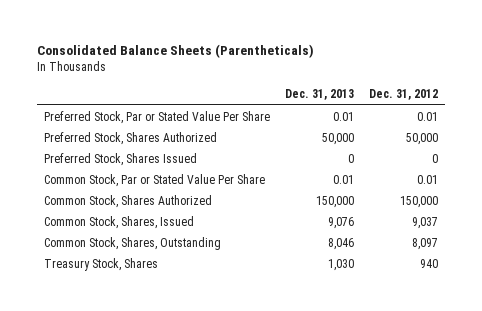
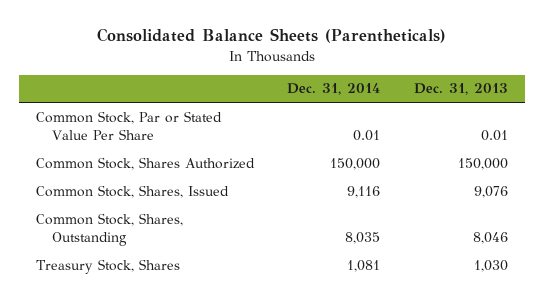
[368,89,438,101] Dec. 31, 2012 -> none
none -> [287,83,381,96] Dec. 31, 2014
[44,110,271,124] Preferred Stock, Par or Stated Value Per Share -> none
[44,131,218,145] Preferred Stock, Shares Authorized -> none
[44,152,198,166] Preferred Stock, Shares Issued -> none

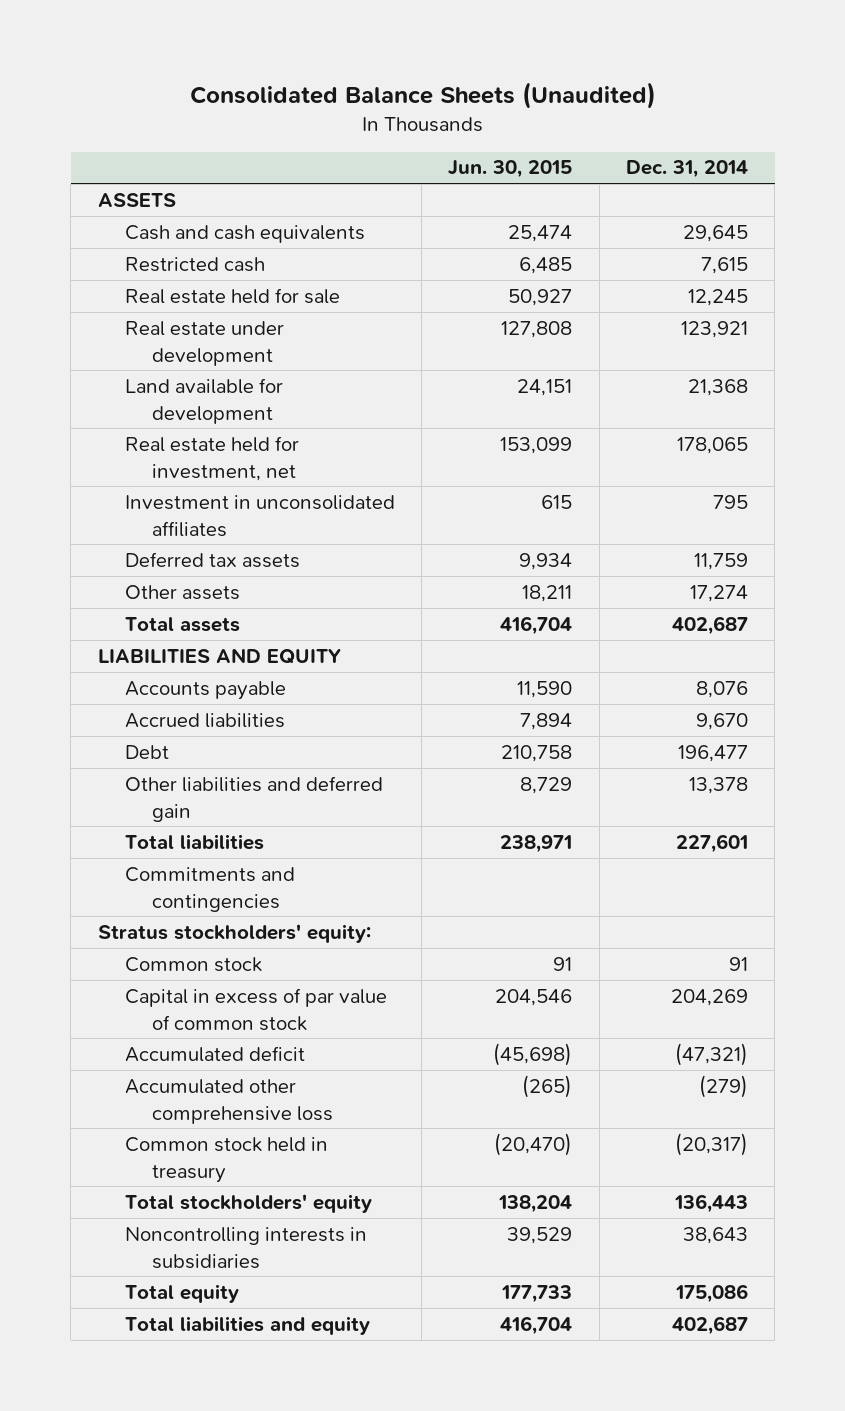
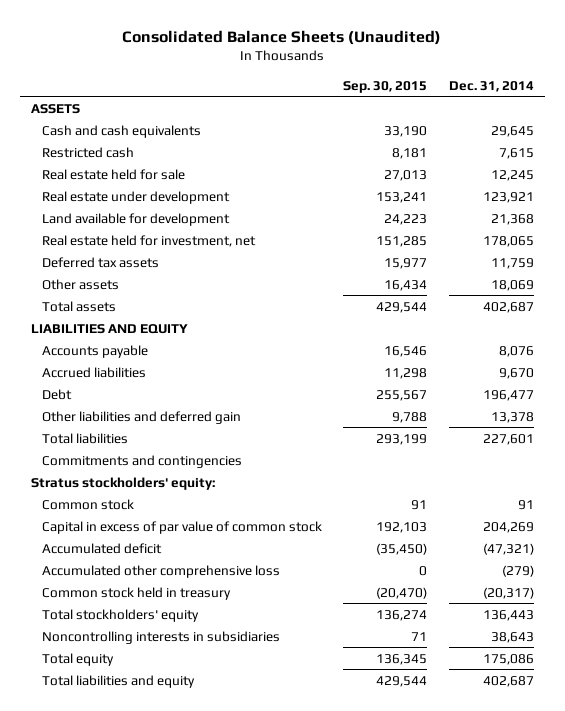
[448,160,573,179] Jun. 30, 2015 -> none
none -> [343,80,428,93] Sep. 30, 2015
[124,494,395,537] Investment in unconsolidated affiliates -> none
[689,584,748,602] 17,274 -> [490,279,534,291] 18,069

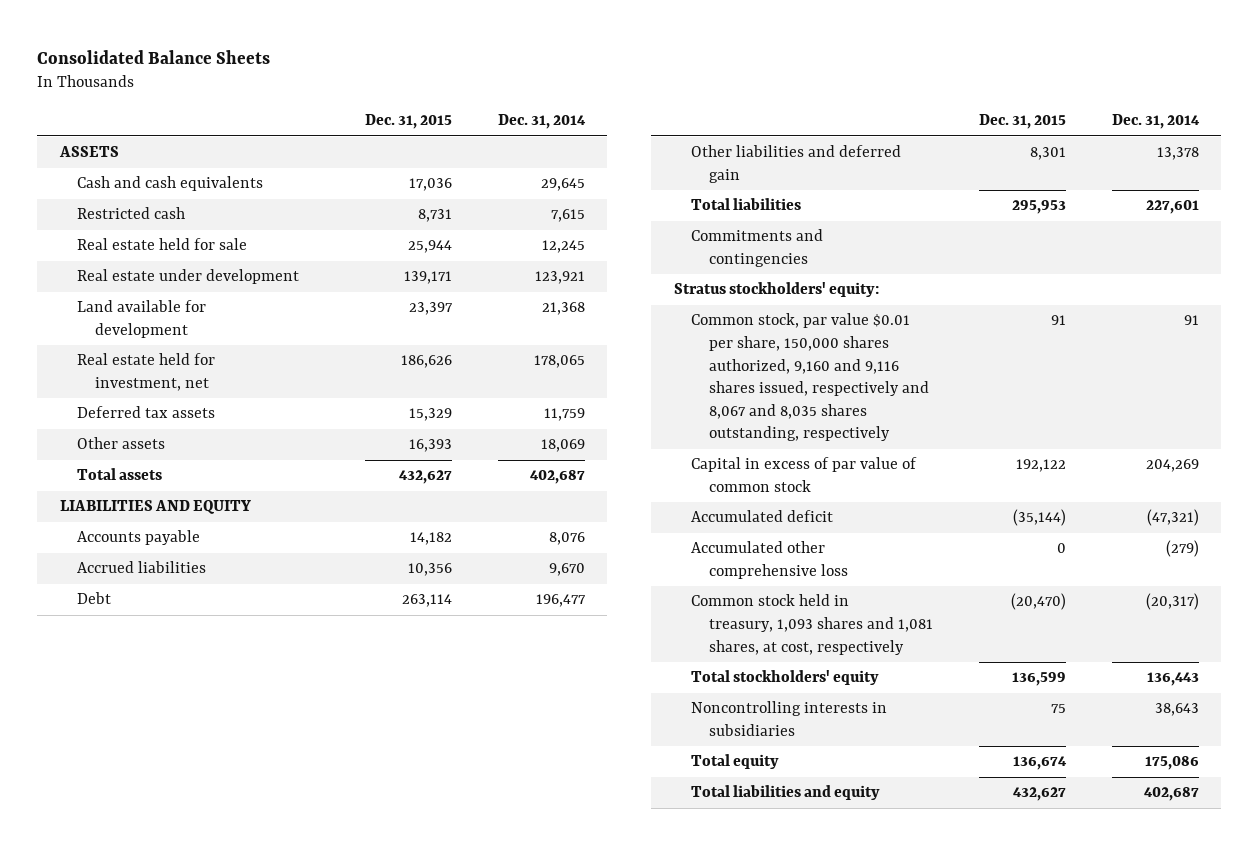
[122,29,442,45] Consolidated Balance Sheets (Unaudited) -> [36,49,270,64] Consolidated Balance Sheets
[343,80,428,93] Sep. 30, 2015 -> none
none -> [364,114,452,130] Dec. 31, 2015
[41,498,134,510] Common stock -> [691,313,930,442] Common stock, par value $0.01 per share, 150,000 shares authorized, 9,160 and 9,116 shares issued, respectively and 8,067 and 8,035 shares outstanding, respectively
[41,586,231,600] Common stock held in treasury -> [691,594,934,655] Common stock held in treasury, 1,093 shares and 1,081 shares, at cost, respectively

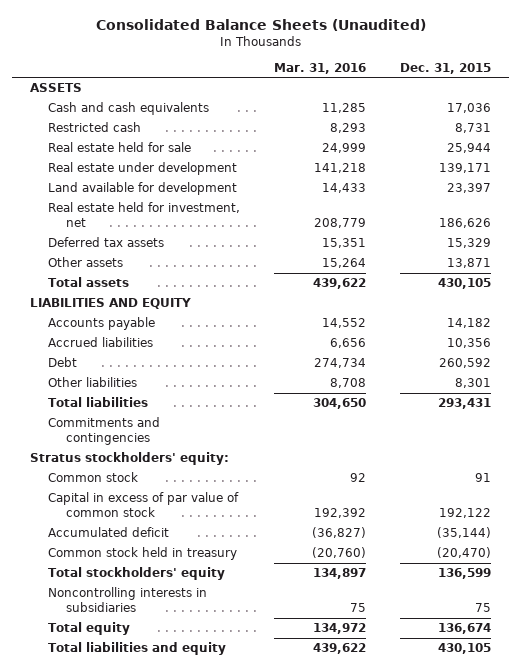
[36,49,270,64] Consolidated Balance Sheets -> [95,19,426,32] Consolidated Balance Sheets (Unaudited)
[497,114,586,130] Dec. 31, 2014 -> none
none -> [274,62,367,74] Mar. 31, 2016
[408,439,452,453] 16,393 -> [447,258,492,269] 13,871
[398,470,452,485] 432,627 -> [438,278,492,290] 430,105
[401,594,452,608] 263,114 -> [439,358,492,369] 260,592
[691,145,902,183] Other liabilities and deferred gain -> [47,377,137,388] Other liabilities
[1011,200,1066,215] 295,953 -> [438,398,492,410] 293,431
[691,313,930,442] Common stock, par value $0.01 per share, 150,000 shares authorized, 9,160 and 9,116 shares issued, respectively and 8,067 and 8,035 shares outstanding, respectively -> [47,472,138,483] Common stock
[691,541,849,579] Accumulated other comprehensive loss -> none
[691,594,934,655] Common stock held in treasury, 1,093 shares and 1,081 shares, at cost, respectively -> [47,547,237,561] Common stock held in treasury
[1012,787,1066,802] 432,627 -> [438,643,492,655] 430,105

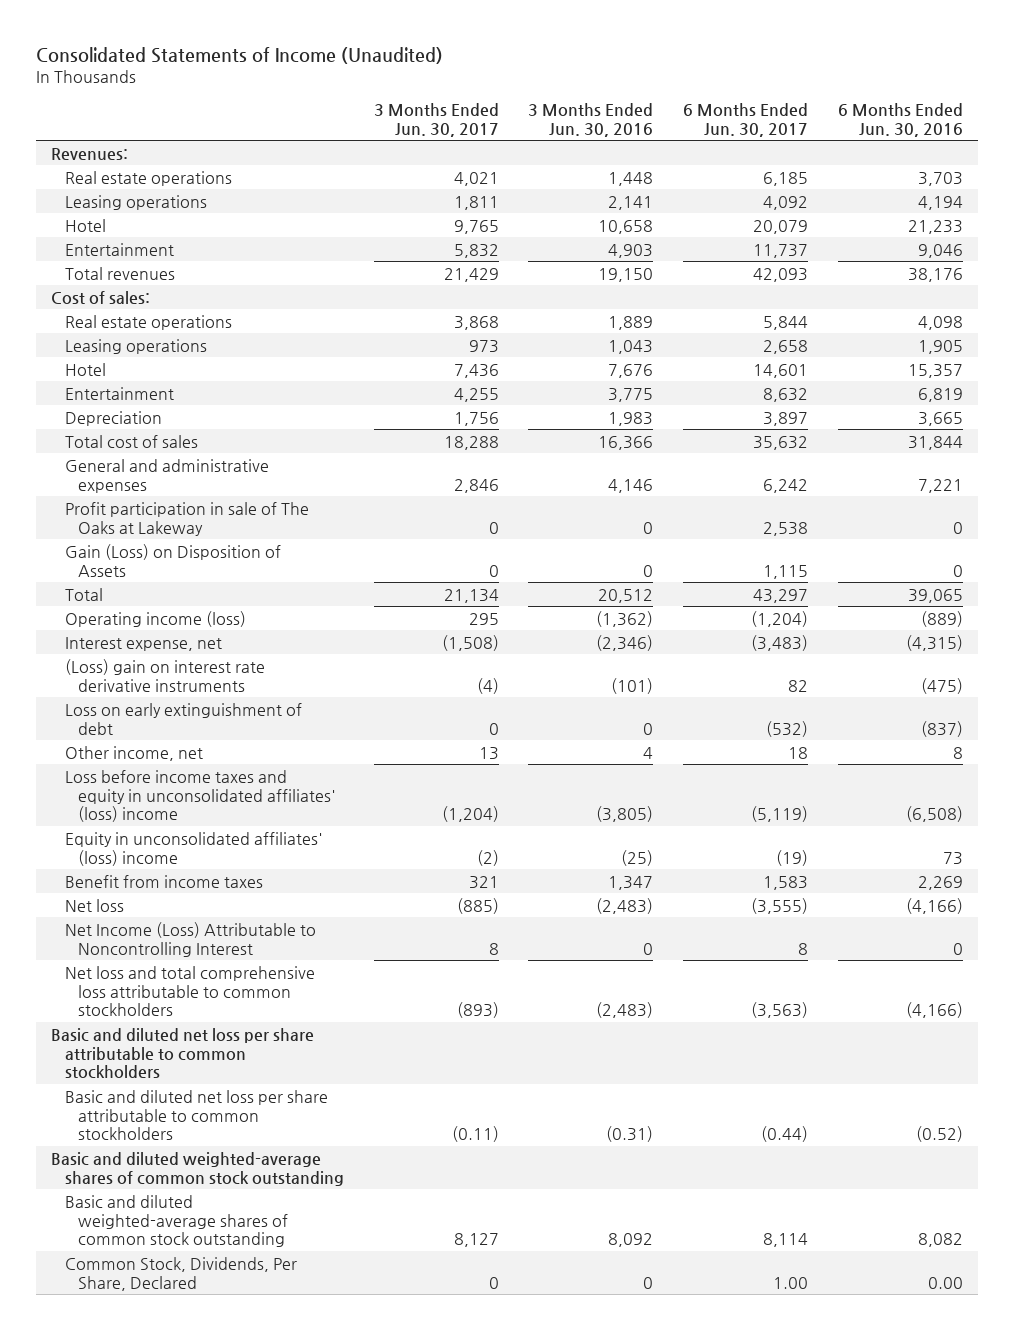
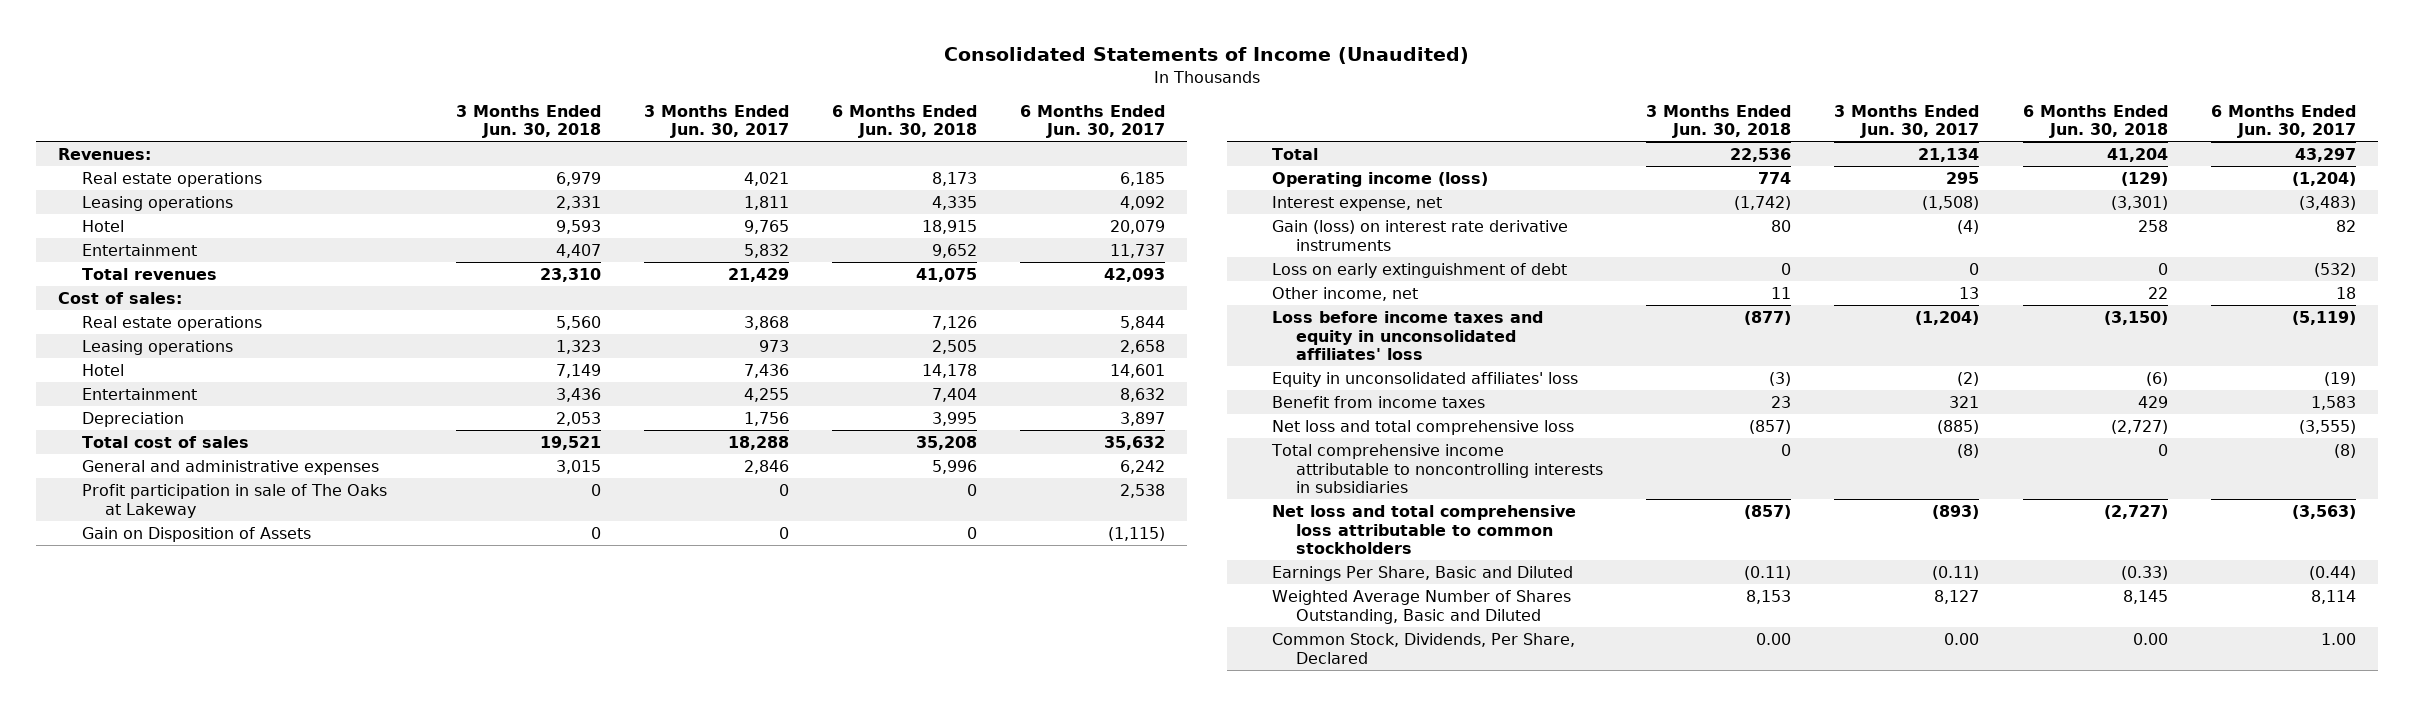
[528,102,654,137] 3 Months Ended Jun. 30, 2016 -> none
[837,102,963,137] 6 Months Ended Jun. 30, 2016 -> none
none -> [455,104,601,139] 3 Months Ended Jun. 30, 2018
none -> [832,104,978,139] 6 Months Ended Jun. 30, 2018
[64,543,281,577] Gain (Loss) on Disposition of Assets -> [81,526,311,542] Gain on Disposition of Assets
[763,564,809,579] 1,115 -> [1108,526,1166,541] (1,115)
[64,658,265,692] (Loss) gain on interest rate derivative instruments -> [1272,219,1569,251] Gain (loss) on interest rate derivative instruments
[64,769,337,823] Loss before income taxes and equity in unconsolidated affiliates' (loss) income -> [1272,310,1544,361] Loss before income taxes and equity in unconsolidated affiliates' loss
[64,831,323,866] Equity in unconsolidated affiliates' (loss) income -> [1272,371,1579,387] Equity in unconsolidated affiliates' loss
[64,898,124,912] Net loss -> [1272,419,1575,435] Net loss and total comprehensive loss
[64,921,316,957] Net Income (Loss) Attributable to Noncontrolling Interest -> [1271,443,1604,494] Total comprehensive income attributable to noncontrolling interests in subsidiaries
[488,942,499,955] 8 -> [1957,443,1980,458] (8)
[798,942,809,955] 8 -> [2333,443,2356,458] (8)
[51,1027,315,1080] Basic and diluted net loss per share attributable to common stockholders -> none
[51,1151,344,1186] Basic and diluted weighted-average shares of common stock outstanding -> none
[64,1089,328,1141] Basic and diluted net loss per share attributable to common stockholders -> [1272,565,1574,581] Earnings Per Share, Basic and Diluted
[64,1194,289,1248] Basic and diluted weighted-average shares of common stock outstanding -> [1272,589,1572,624] Weighted Average Number of Shares Outstanding, Basic and Diluted
[488,1276,499,1289] 0 -> [1944,632,1980,645] 0.00

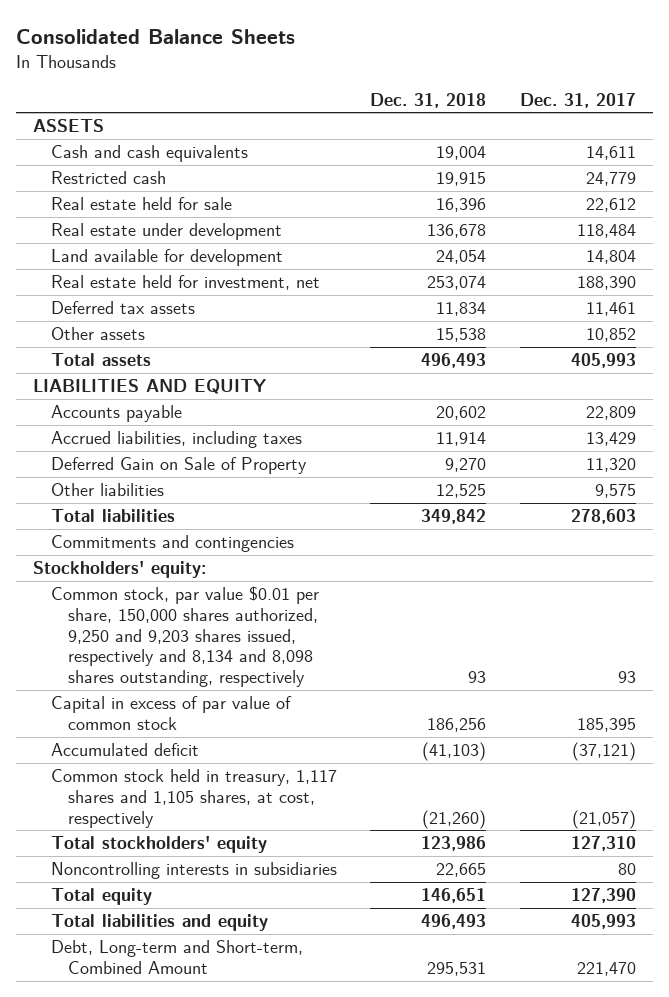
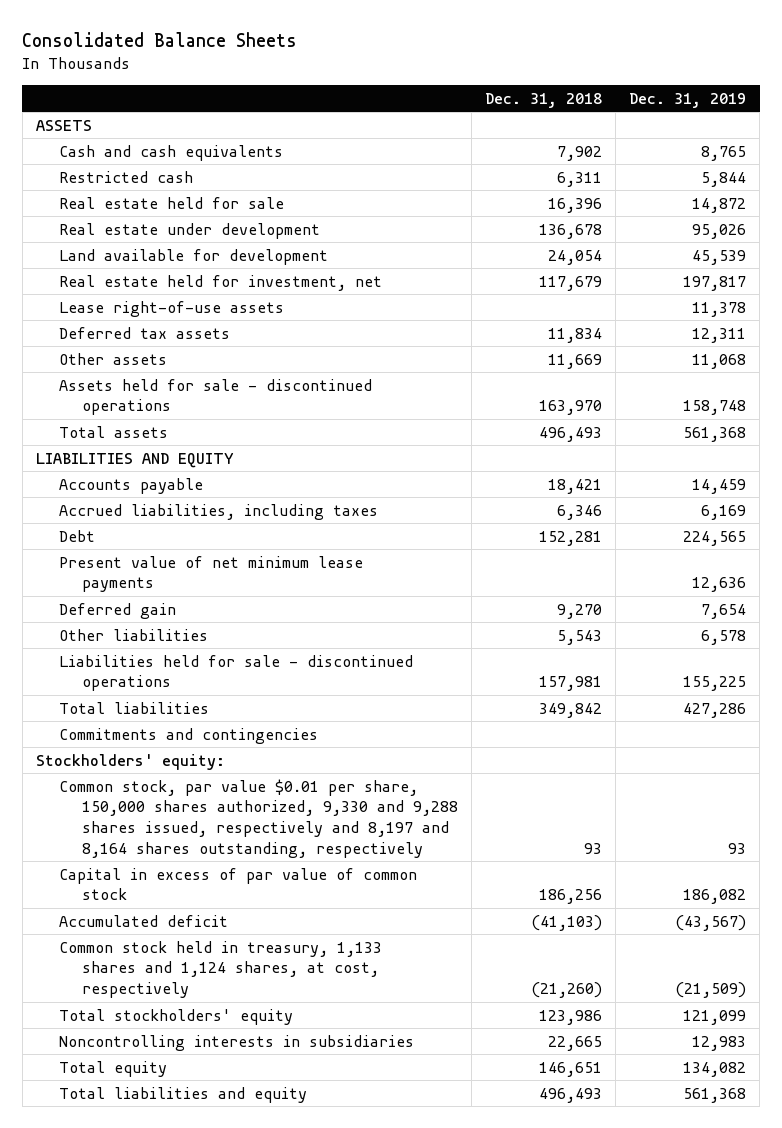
[519,92,636,108] Dec. 31, 2017 -> none
none -> [629,93,747,109] Dec. 31, 2019
[436,146,487,161] 19,004 -> [557,145,603,161] 7,902
[436,172,487,187] 19,915 -> [557,171,603,187] 6,311
[427,276,487,291] 253,074 -> [539,275,603,291] 117,679
none -> [58,300,284,317] Lease right-of-use assets
[436,328,487,343] 15,538 -> [548,353,603,369] 11,669
none -> [58,378,372,416] Assets held for sale - discontinued operations
[436,406,487,421] 20,602 -> [548,478,603,494] 18,421
[436,432,487,447] 11,914 -> [557,504,603,520] 6,346
none -> [58,529,95,542] Debt
none -> [58,555,363,593] Present value of net minimum lease payments
[50,457,307,475] Deferred Gain on Sale of Property -> [58,602,176,619] Deferred gain
[436,484,487,499] 12,525 -> [557,629,603,645] 5,543
none -> [58,654,413,692] Liabilities held for sale - discontinued operations
[50,586,319,687] Common stock, par value $0.01 per share, 150,000 shares authorized, 9,250 and 9,203 shares issued, respectively and 8,134 and 8,098 shares outstanding, respectively -> [58,778,458,858] Common stock, par value $0.01 per share, 150,000 shares authorized, 9,330 and 9,288 shares issued, respectively and 8,197 and 8,164 shares outstanding, respectively
[50,769,337,828] Common stock held in treasury, 1,117 shares and 1,105 shares, at cost, respectively -> [58,940,382,999] Common stock held in treasury, 1,133 shares and 1,124 shares, at cost, respectively
[50,940,303,974] Debt, Long-term and Short-term, Combined Amount -> none

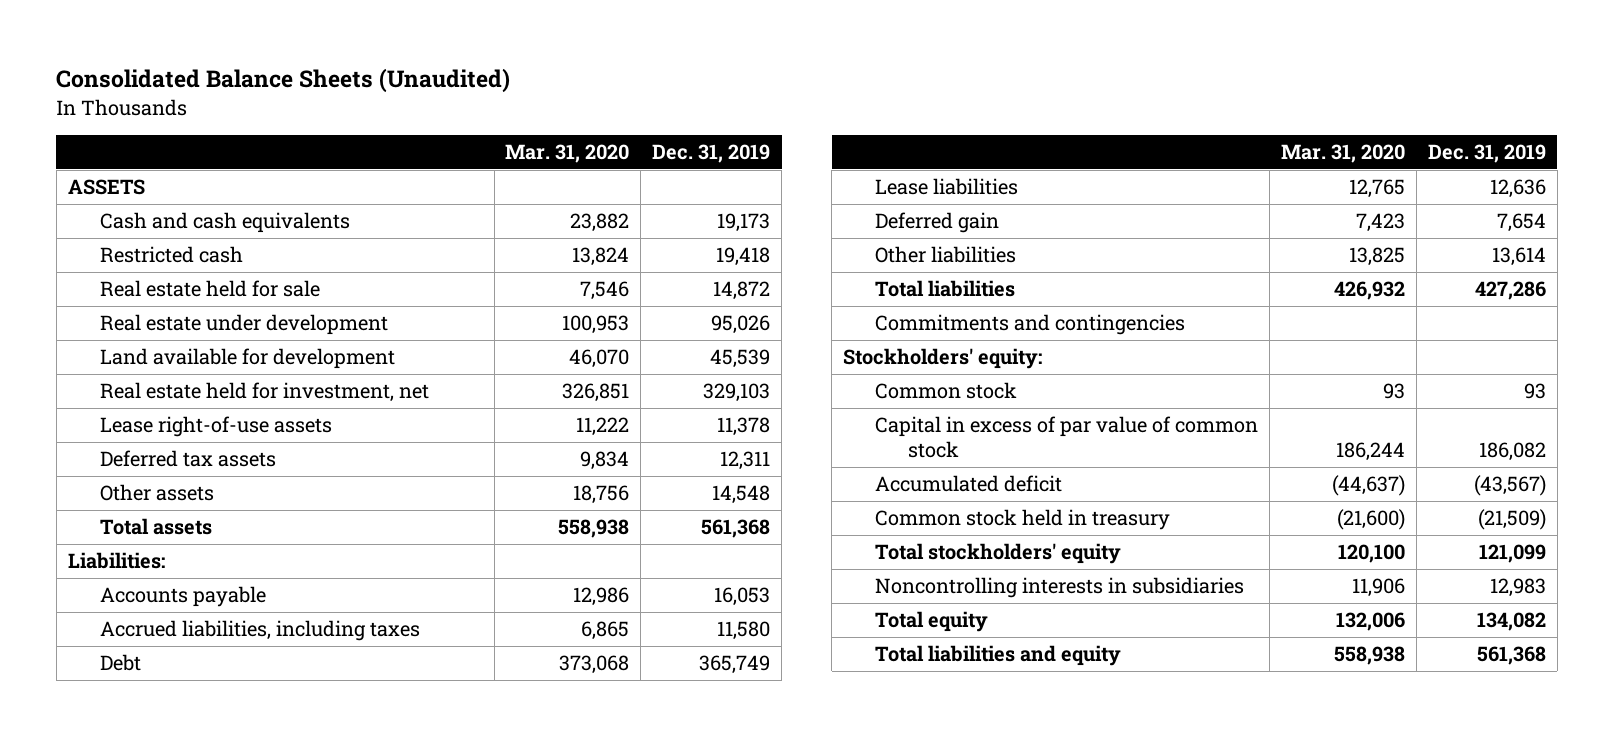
[22,32,298,48] Consolidated Balance Sheets -> [56,68,511,94] Consolidated Balance Sheets (Unaudited)
[485,93,603,109] Dec. 31, 2018 -> none
none -> [505,143,630,163] Mar. 31, 2020
[701,145,747,161] 8,765 -> [717,213,771,233] 19,173
[701,171,747,187] 5,844 -> [716,247,771,267] 19,418
[683,275,747,291] 197,817 -> [703,383,771,403] 329,103
[58,378,372,416] Assets held for sale - discontinued operations -> none
[692,353,747,369] 11,068 -> [712,485,771,505] 14,548
[35,452,234,468] LIABILITIES AND EQUITY -> none
none -> [67,552,165,570] Liabilities:
[692,478,747,494] 14,459 -> [714,587,771,607] 16,053
[701,504,747,520] 6,169 -> [717,621,771,641] 11,580
[683,530,747,546] 224,565 -> [699,655,771,675] 365,749
[58,555,363,593] Present value of net minimum lease payments -> [875,178,1019,196] Lease liabilities
[58,654,413,692] Liabilities held for sale - discontinued operations -> none
[701,629,747,645] 6,578 -> [1492,247,1547,267] 13,614
[58,778,458,858] Common stock, par value $0.01 per share, 150,000 shares authorized, 9,330 and 9,288 shares issued, respectively and 8,197 and 8,164 shares outstanding, respectively -> [875,382,1018,400] Common stock
[58,940,382,999] Common stock held in treasury, 1,133 shares and 1,124 shares, at cost, respectively -> [875,509,1171,531] Common stock held in treasury

